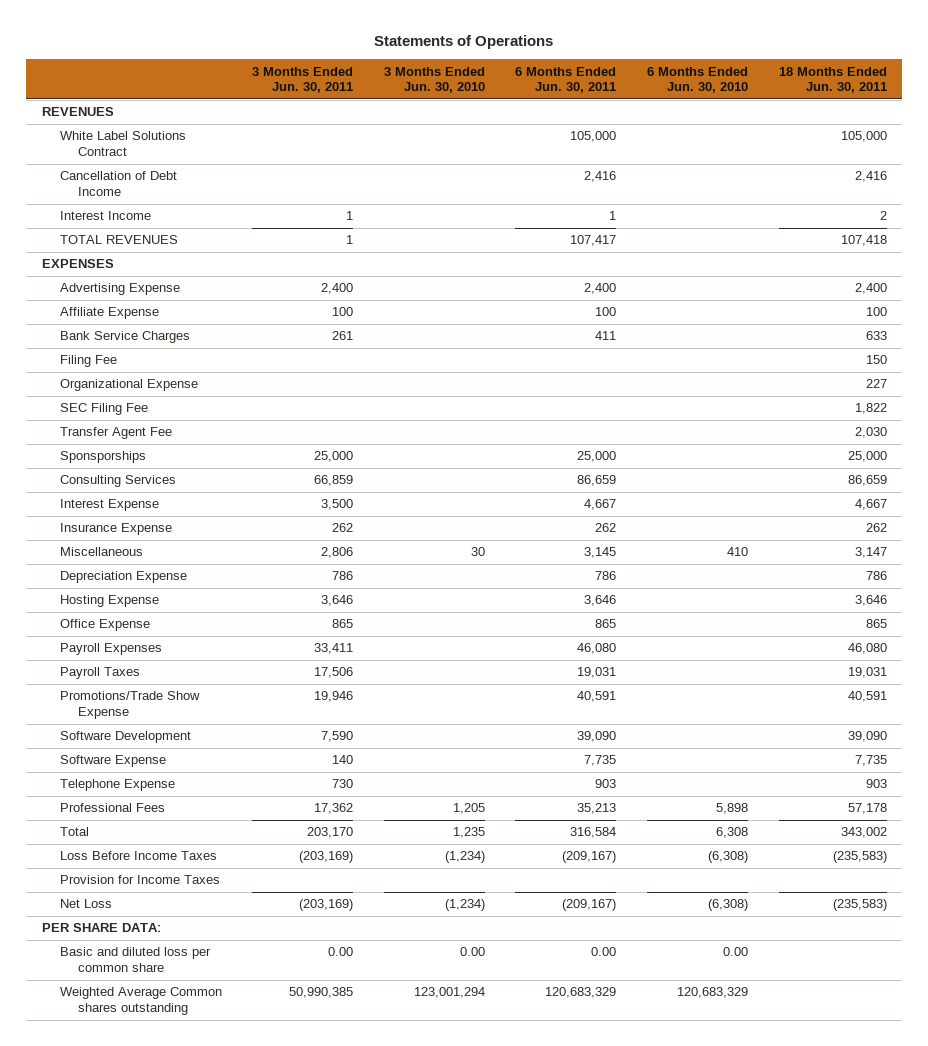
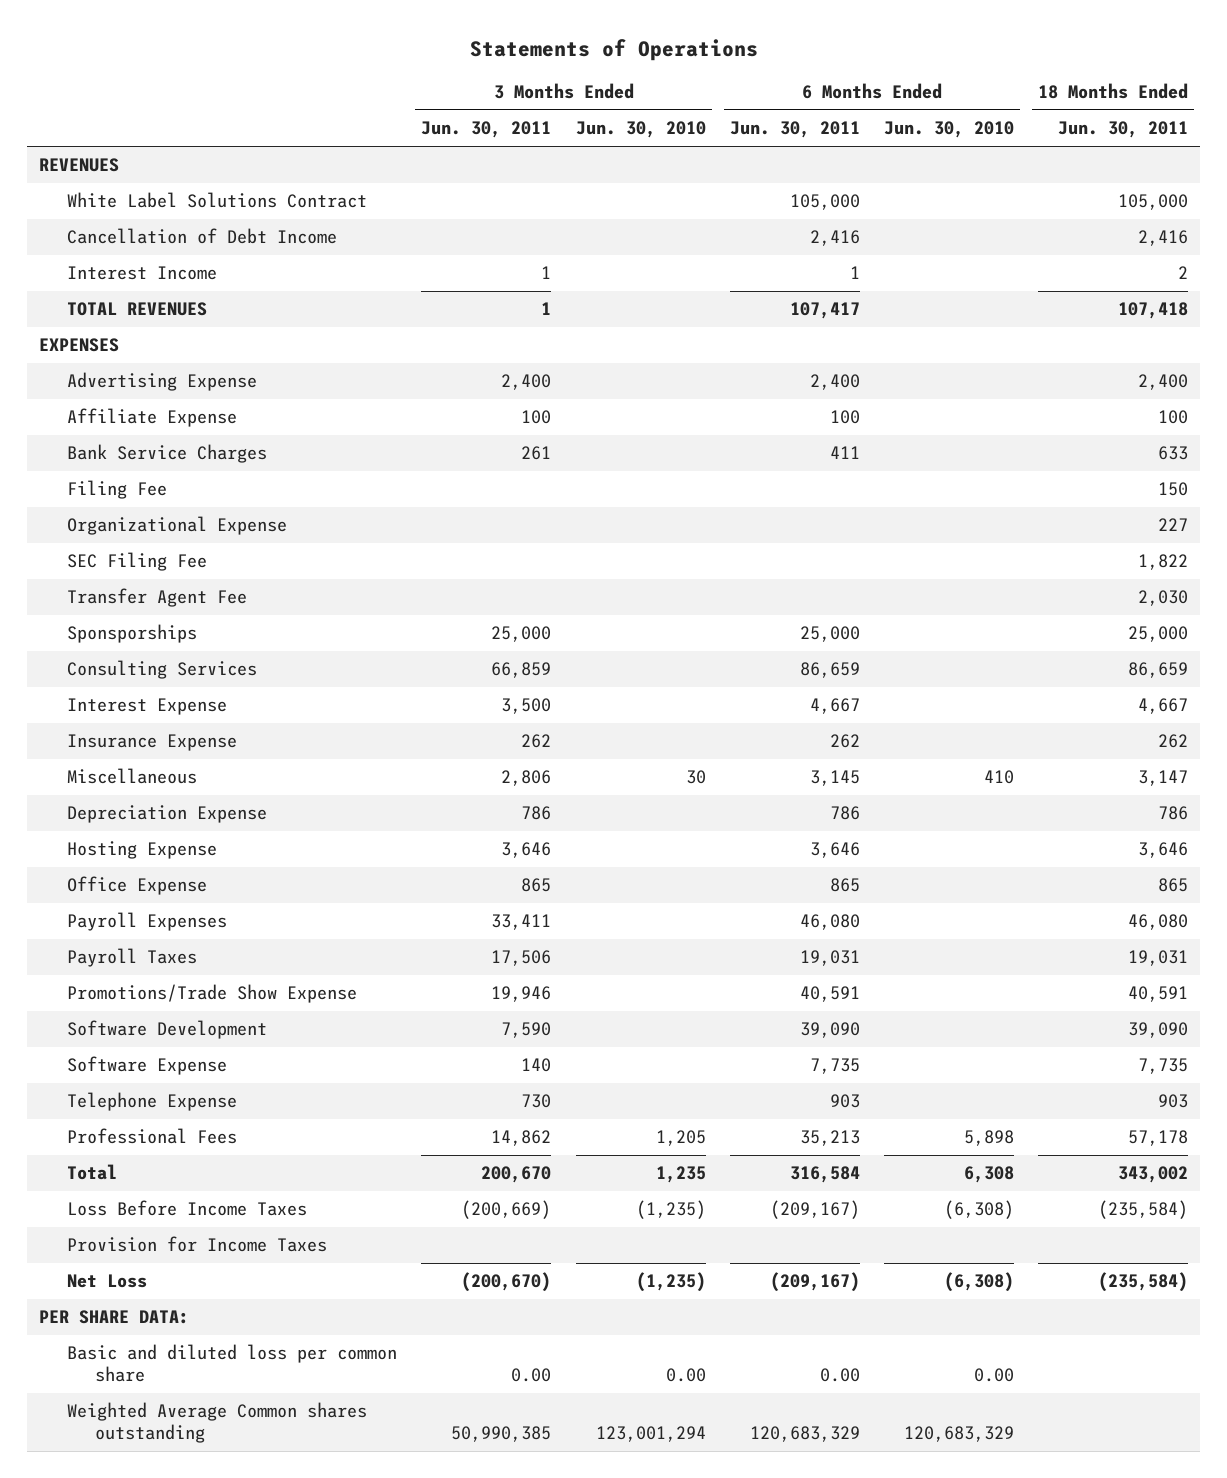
[314,803,354,815] 17,362 -> [491,1130,552,1147] 14,862
[307,827,354,839] 203,170 -> [481,1166,552,1184] 200,670
[299,851,354,864] (203,169) -> [461,1200,552,1220] (200,669)
[444,851,485,864] (1,234) -> [635,1200,706,1220] (1,235)
[832,851,887,864] (235,583) -> [1097,1200,1188,1220] (235,584)
[299,899,354,912] (203,169) -> [461,1272,552,1293] (200,670)
[444,899,485,912] (1,234) -> [635,1272,706,1293] (1,235)
[832,899,887,912] (235,583) -> [1097,1272,1188,1293] (235,584)

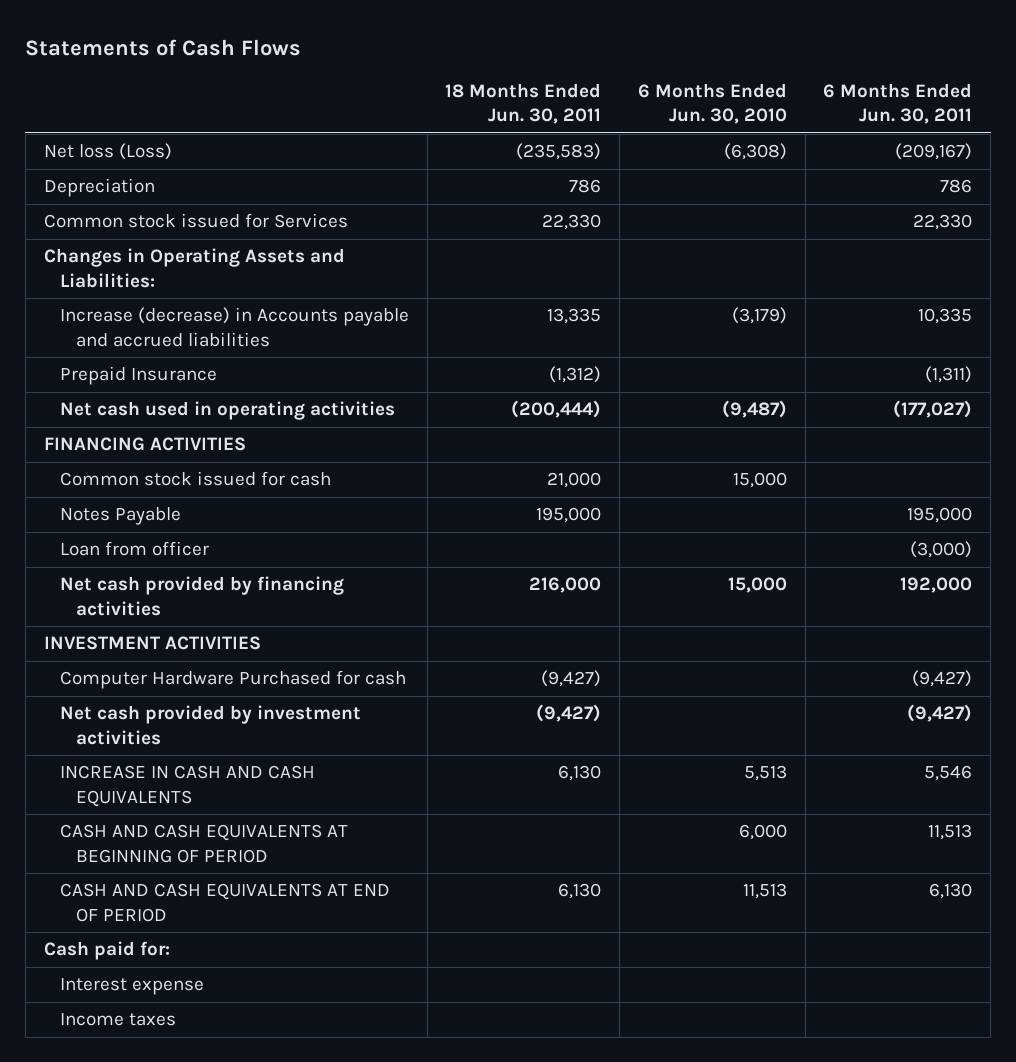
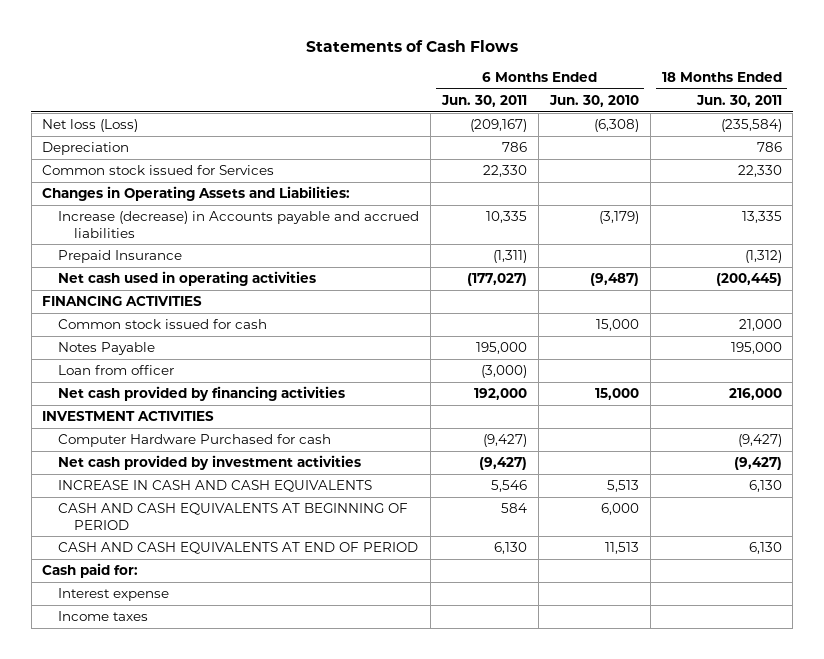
[516,143,602,161] (235,583) -> [720,119,782,133] (235,584)
[511,400,602,419] (200,444) -> [715,273,782,287] (200,445)
[928,824,973,841] 11,513 -> [500,503,527,514] 584

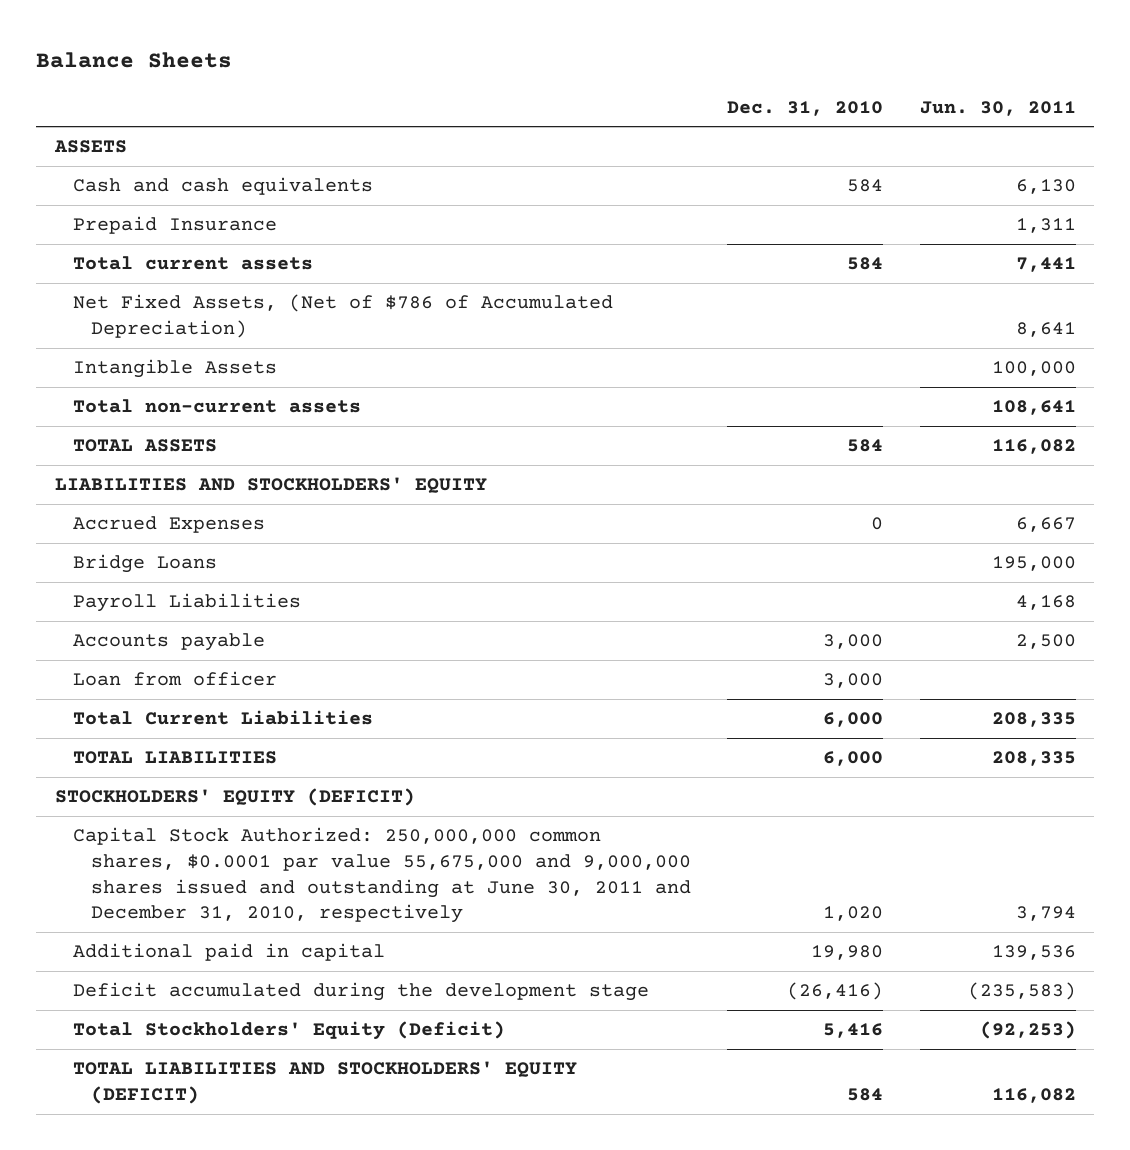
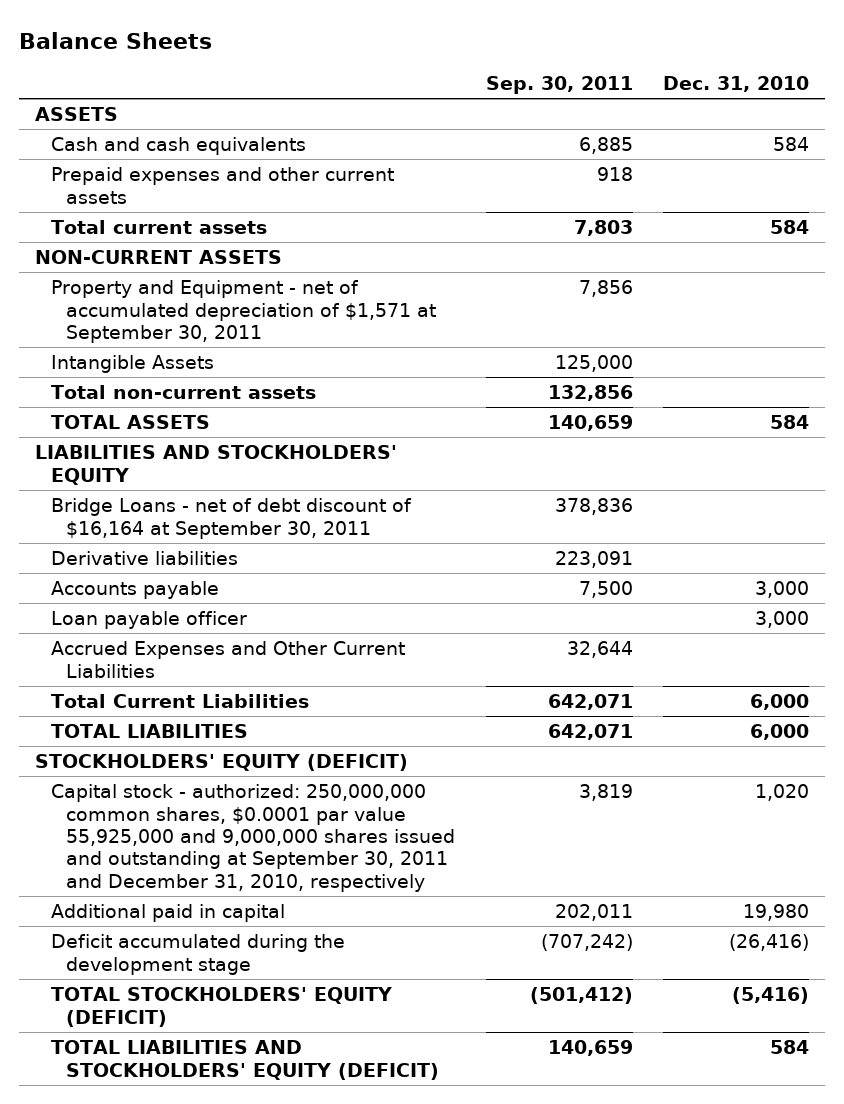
[919,100,1076,116] Jun. 30, 2011 -> none
none -> [485,76,633,95] Sep. 30, 2011
[72,216,277,235] Prepaid Insurance -> none
none -> [50,167,394,204] Prepaid expenses and other current assets
none -> [34,250,282,265] NON-CURRENT ASSETS
[72,294,613,339] Net Fixed Assets, (Net of $786 of Accumulated Depreciation) -> [50,280,437,343] Property and Equipment - net of accumulated depreciation of $1,571 at September 30, 2011
[72,516,265,534] Accrued Expenses -> none
[72,593,301,613] Payroll Liabilities -> none
[72,554,217,574] Bridge Loans -> [50,498,412,539] Bridge Loans - net of debt discount of $16,164 at September 30, 2011
none -> [50,551,238,566] Derivative liabilities
[72,671,277,687] Loan from officer -> [50,611,247,630] Loan payable officer
none -> [50,641,405,678] Accrued Expenses and Other Current Liabilities
[72,827,691,924] Capital Stock Authorized: 250,000,000 common shares, $0.0001 par value 55,675,000 and 9,000,000 shares issued and outstanding at June 30, 2011 and December 31, 2010, respectively -> [50,784,456,892] Capital stock - authorized: 250,000,000 common shares, $0.0001 par value 55,925,000 and 9,000,000 shares issued and outstanding at September 30, 2011 and December 31, 2010, respectively
[72,1021,505,1041] Total Stockholders' Equity (Deficit) -> [50,987,392,1027] TOTAL STOCKHOLDERS' EQUITY (DEFICIT)
[823,1023,884,1039] 5,416 -> [732,987,810,1005] (5,416)

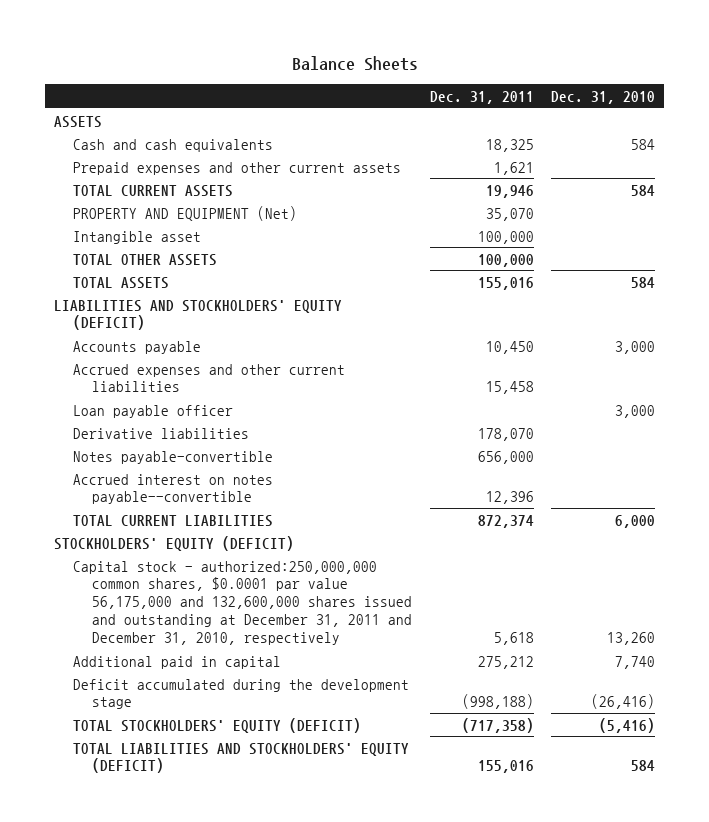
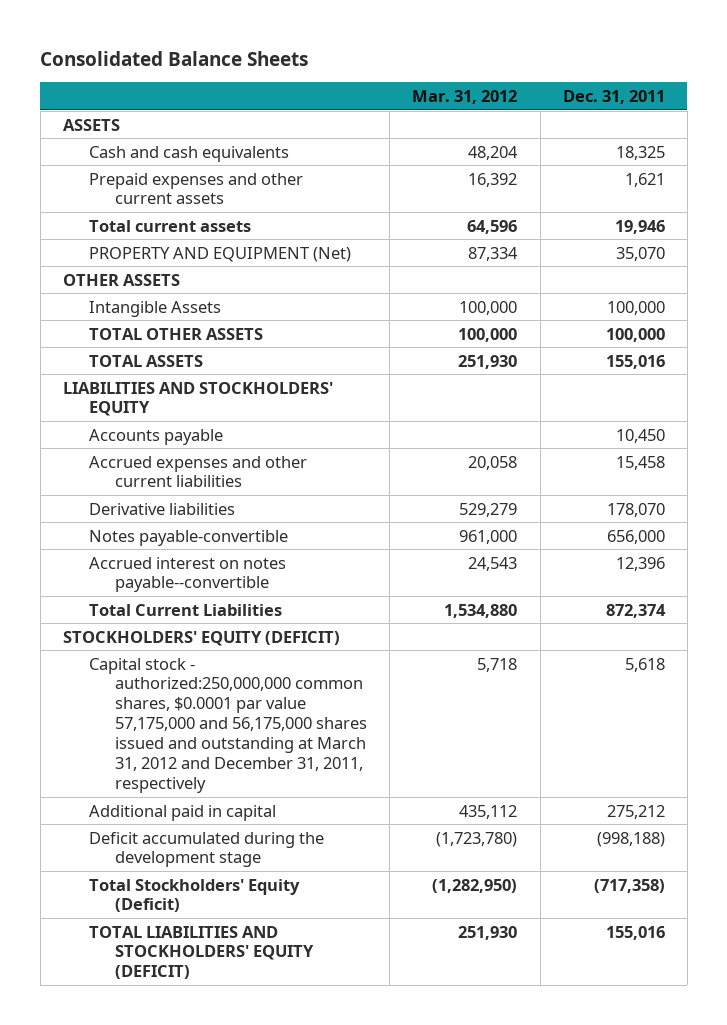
[291,56,418,72] Balance Sheets -> [40,50,309,66] Consolidated Balance Sheets
[551,90,656,104] Dec. 31, 2010 -> none
none -> [412,89,518,104] Mar. 31, 2012
[73,184,234,197] TOTAL CURRENT ASSETS -> [89,219,252,232] Total current assets
none -> [62,273,180,286] OTHER ASSETS
[73,230,202,244] Intangible asset -> [89,300,222,317] Intangible Assets
[54,299,343,331] LIABILITIES AND STOCKHOLDERS' EQUITY (DEFICIT) -> [62,381,333,417] LIABILITIES AND STOCKHOLDERS' EQUITY
[73,404,234,418] Loan payable officer -> none
[73,514,274,527] TOTAL CURRENT LIABILITIES -> [89,603,283,616] Total Current Liabilities
[73,560,413,645] Capital stock - authorized:250,000,000 common shares, $0.0001 par value 56,175,000 and 132,600,000 shares issued and outstanding at December 31, 2011 and December 31, 2010, respectively -> [89,657,368,794] Capital stock - authorized:250,000,000 common shares, $0.0001 par value 57,175,000 and 56,175,000 shares issued and outstanding at March 31, 2012 and December 31, 2011, respectively
[73,717,362,733] TOTAL STOCKHOLDERS' EQUITY (DEFICIT) -> [89,878,301,913] Total Stockholders' Equity (Deficit)

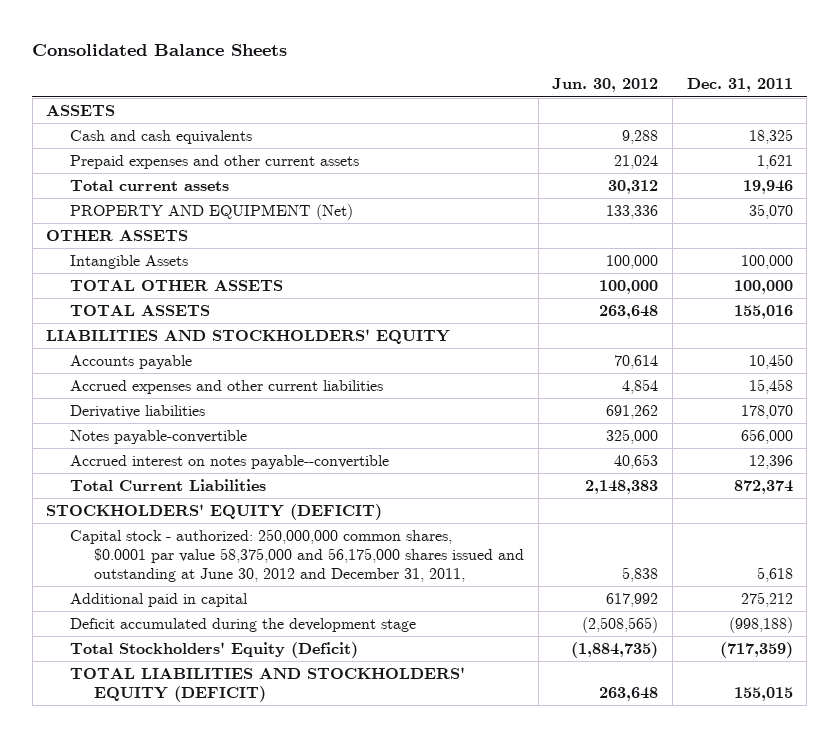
[412,89,518,104] Mar. 31, 2012 -> none
none -> [552,78,659,93] Jun. 30, 2012
[89,657,368,794] Capital stock - authorized:250,000,000 common shares, $0.0001 par value 57,175,000 and 56,175,000 shares issued and outstanding at March 31, 2012 and December 31, 2011, respectively -> [70,528,524,583] Capital stock - authorized: 250,000,000 common shares, $0.0001 par value 58,375,000 and 56,175,000 shares issued and outstanding at June 30, 2012 and December 31, 2011,
[593,878,665,893] (717,358) -> [719,641,793,658] (717,359)
[605,925,665,940] 155,016 -> [733,686,793,701] 155,015

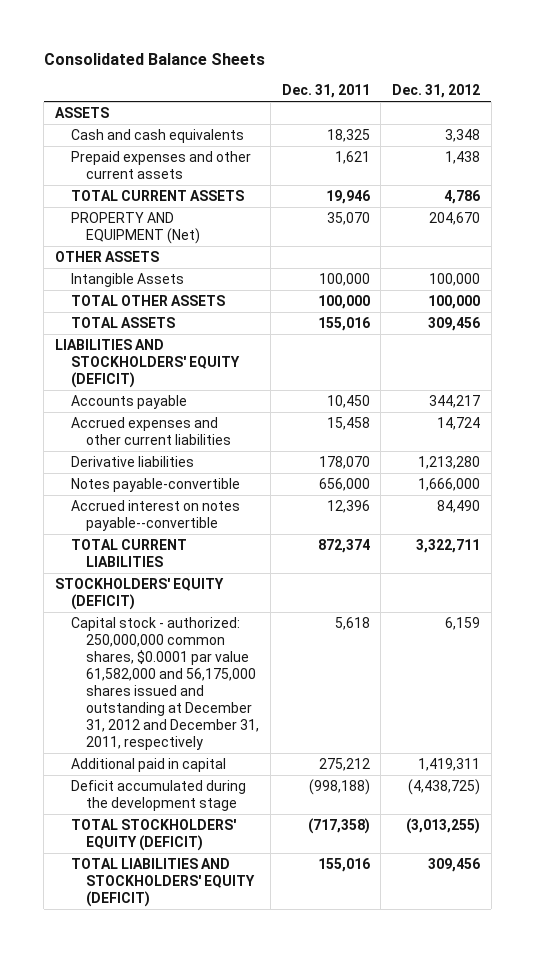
[552,78,659,93] Jun. 30, 2012 -> none
none -> [392,84,481,99] Dec. 31, 2012
[70,179,230,191] Total current assets -> [70,189,244,201] TOTAL CURRENT ASSETS
[46,328,451,344] LIABILITIES AND STOCKHOLDERS' EQUITY -> [55,338,240,388] LIABILITIES AND STOCKHOLDERS' EQUITY (DEFICIT)
[70,478,267,491] Total Current Liabilities -> [70,538,187,567] TOTAL CURRENT LIABILITIES
[70,528,524,583] Capital stock - authorized: 250,000,000 common shares, $0.0001 par value 58,375,000 and 56,175,000 shares issued and outstanding at June 30, 2012 and December 31, 2011, -> [70,616,259,750] Capital stock - authorized: 250,000,000 common shares, $0.0001 par value 61,582,000 and 56,175,000 shares issued and outstanding at December 31, 2012 and December 31, 2011, respectively
[70,641,359,658] Total Stockholders' Equity (Deficit) -> [70,818,236,851] TOTAL STOCKHOLDERS' EQUITY (DEFICIT)
[719,641,793,658] (717,359) -> [307,817,370,834] (717,358)
[733,686,793,701] 155,015 -> [317,857,370,872] 155,016

